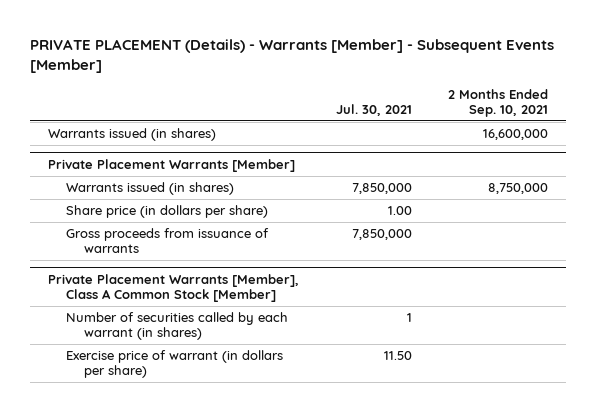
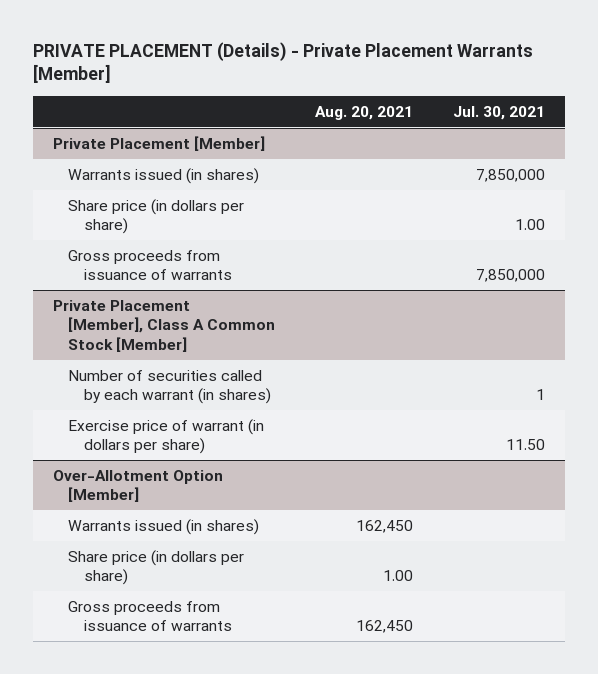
[29,38,554,73] PRIVATE PLACEMENT (Details) - Warrants [Member] - Subsequent Events [Member] -> [32,41,533,84] PRIVATE PLACEMENT (Details) - Private Placement Warrants [Member]
[448,88,549,117] 2 Months Ended Sep. 10, 2021 -> none
none -> [315,105,414,120] Aug. 20, 2021
[48,128,217,142] Warrants issued (in shares) -> none
[48,158,296,172] Private Placement Warrants [Member] -> [52,135,265,151] Private Placement [Member]
[48,273,300,302] Private Placement Warrants [Member], Class A Common Stock [Member] -> [52,299,276,352] Private Placement [Member], Class A Common Stock [Member]
none -> [52,469,223,503] Over-Allotment Option [Member]
none -> [68,518,260,535] Warrants issued (in shares)
none -> [68,549,245,586] Share price (in dollars per share)
none -> [68,600,232,632] Gross proceeds from issuance of warrants

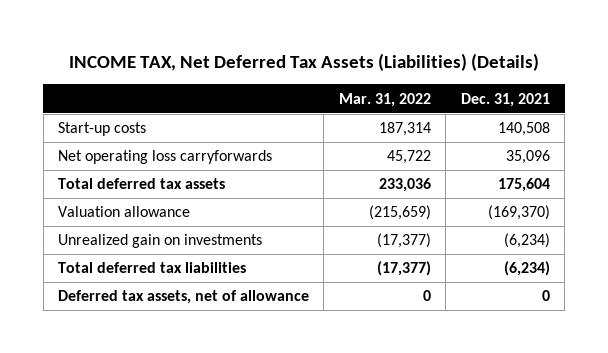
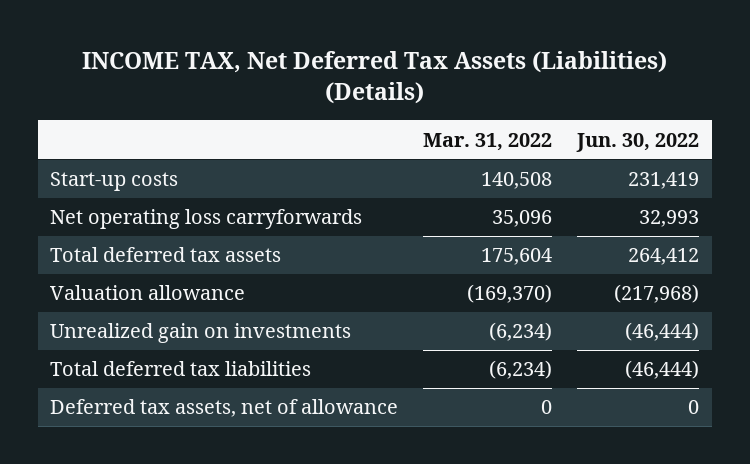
[460,92,550,107] Dec. 31, 2021 -> none
none -> [576,132,700,152] Jun. 30, 2022
[378,122,431,137] 187,314 -> [481,172,553,190] 140,508
[386,150,431,165] 45,722 -> [492,210,553,228] 35,096
[378,178,431,193] 233,036 -> [481,248,553,266] 175,604
[368,205,431,221] (215,659) -> [467,284,553,304] (169,370)
[376,233,431,249] (17,377) -> [489,322,553,342] (6,234)
[376,261,431,277] (17,377) -> [489,360,553,380] (6,234)

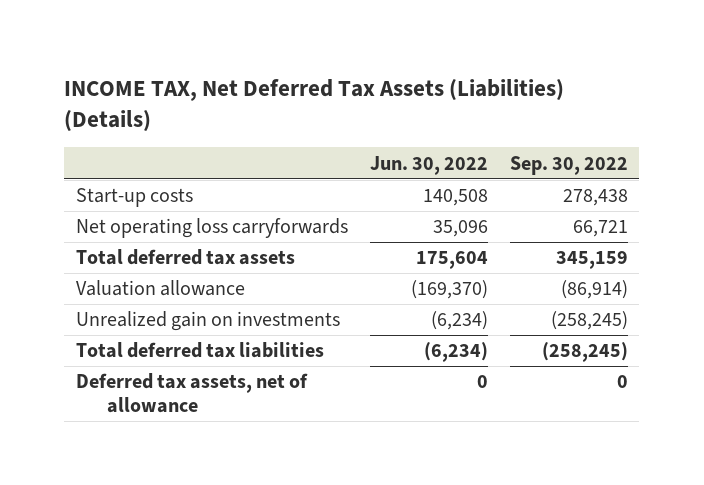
[423,132,553,151] Mar. 31, 2022 -> none
none -> [510,155,629,175] Sep. 30, 2022
[628,172,700,190] 231,419 -> [422,189,488,207] 140,508
[639,210,700,228] 32,993 -> [432,220,488,238] 35,096
[628,248,700,266] 264,412 -> [415,251,488,270] 175,604
[614,284,700,304] (217,968) -> [410,280,488,300] (169,370)
[625,322,700,342] (46,444) -> [430,311,488,331] (6,234)
[625,360,700,380] (46,444) -> [423,342,488,363] (6,234)

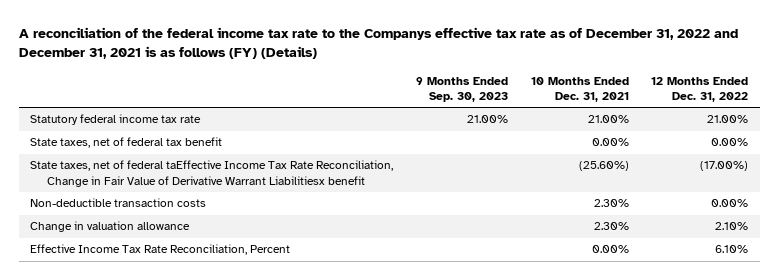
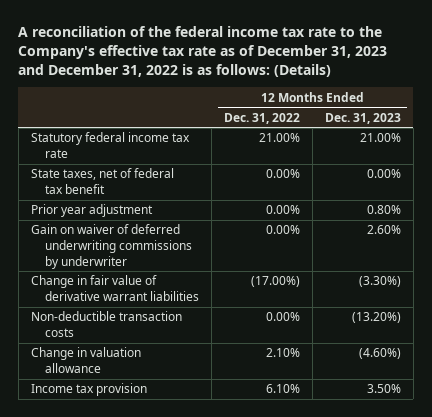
[19,26,739,59] A reconciliation of the federal income tax rate to the Companys effective tax rate as of December 31, 2022 and December 31, 2021 is as follows (FY) (Details) -> [18,26,388,78] A reconciliation of the federal income tax rate to the Company's effective tax rate as of December 31, 2023 and December 31, 2022 is as follows: (Details)
[415,76,508,102] 9 Months Ended Sep. 30, 2023 -> none
[530,76,629,102] 10 Months Ended Dec. 31, 2021 -> none
none -> [325,112,402,124] Dec. 31, 2023
[30,160,394,187] State taxes, net of federal taEffective Income Tax Rate Reconciliation, Change in Fair Value of Derivative Warrant Liabilitiesx benefit -> none
none -> [30,204,153,218] Prior year adjustment
none -> [30,224,193,269] Gain on waiver of deferred underwriting commissions by underwriter
none -> [30,275,200,302] Change in fair value of derivative warrant liabilities
[30,244,291,256] Effective Income Tax Rate Reconciliation, Percent -> [30,383,147,397] Income tax provision

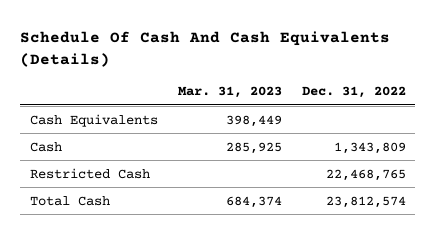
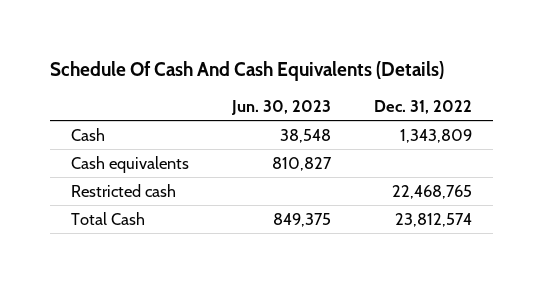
[177,86,282,99] Mar. 31, 2023 -> none
none -> [231,99,332,115] Jun. 30, 2023
[30,113,159,127] Cash Equivalents -> none
none -> [71,155,190,173] Cash equivalents
[30,167,151,179] Restricted Cash -> [71,183,177,197] Restricted cash

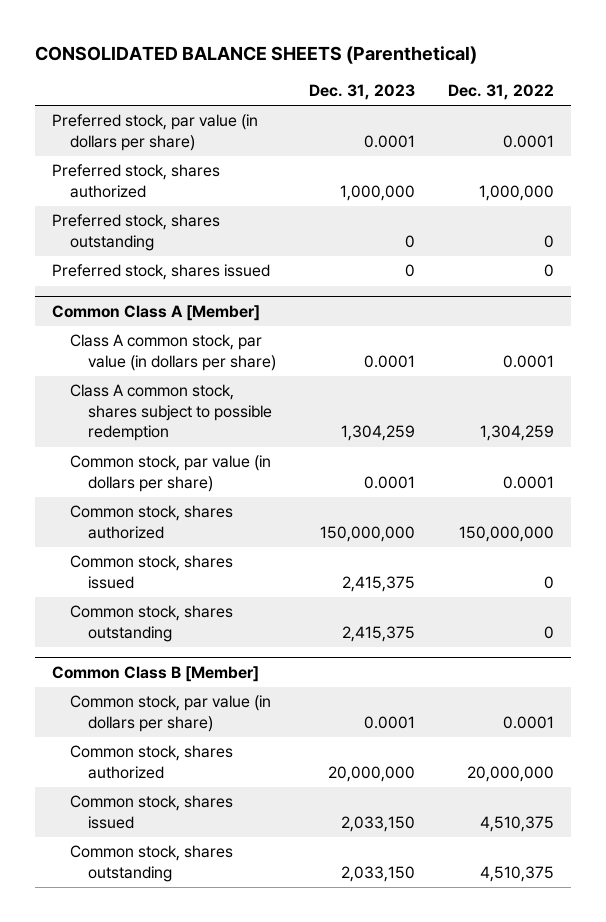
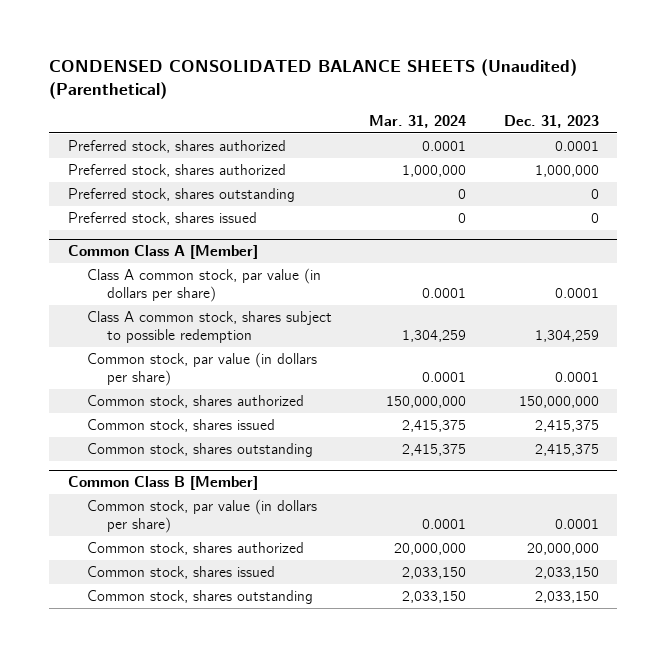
[35,45,478,64] CONSOLIDATED BALANCE SHEETS (Parenthetical) -> [49,58,578,99] CONDENSED CONSOLIDATED BALANCE SHEETS (Unaudited) (Parenthetical)
[448,84,555,101] Dec. 31, 2022 -> none
none -> [369,115,467,129] Mar. 31, 2024
[51,114,258,151] Preferred stock, par value (in dollars per share) -> [67,139,286,153] Preferred stock, shares authorized

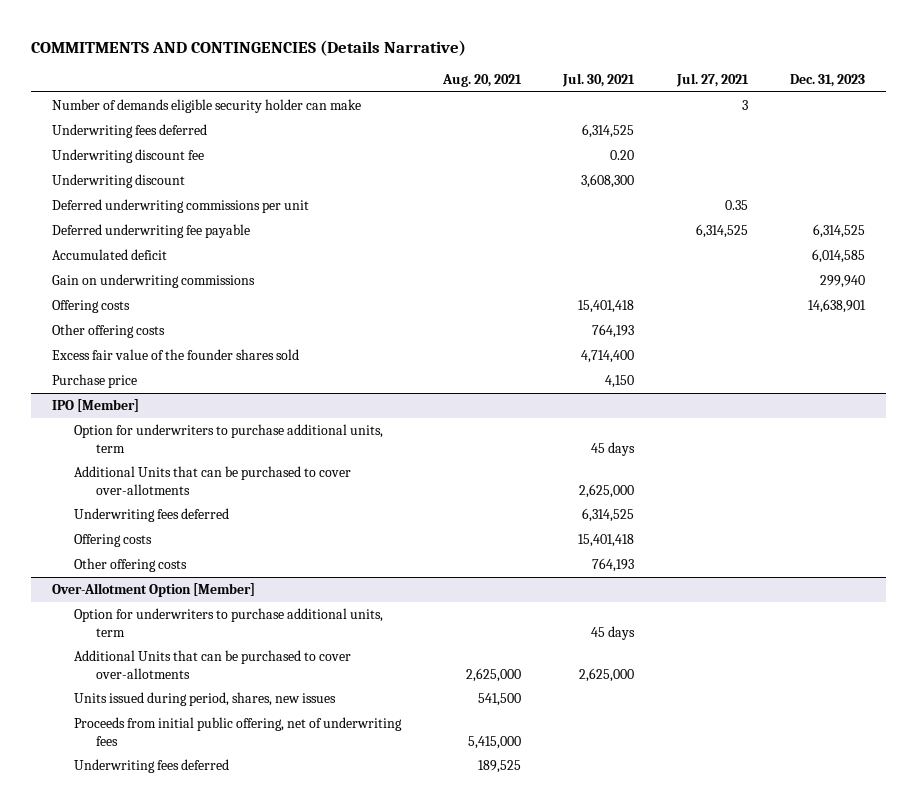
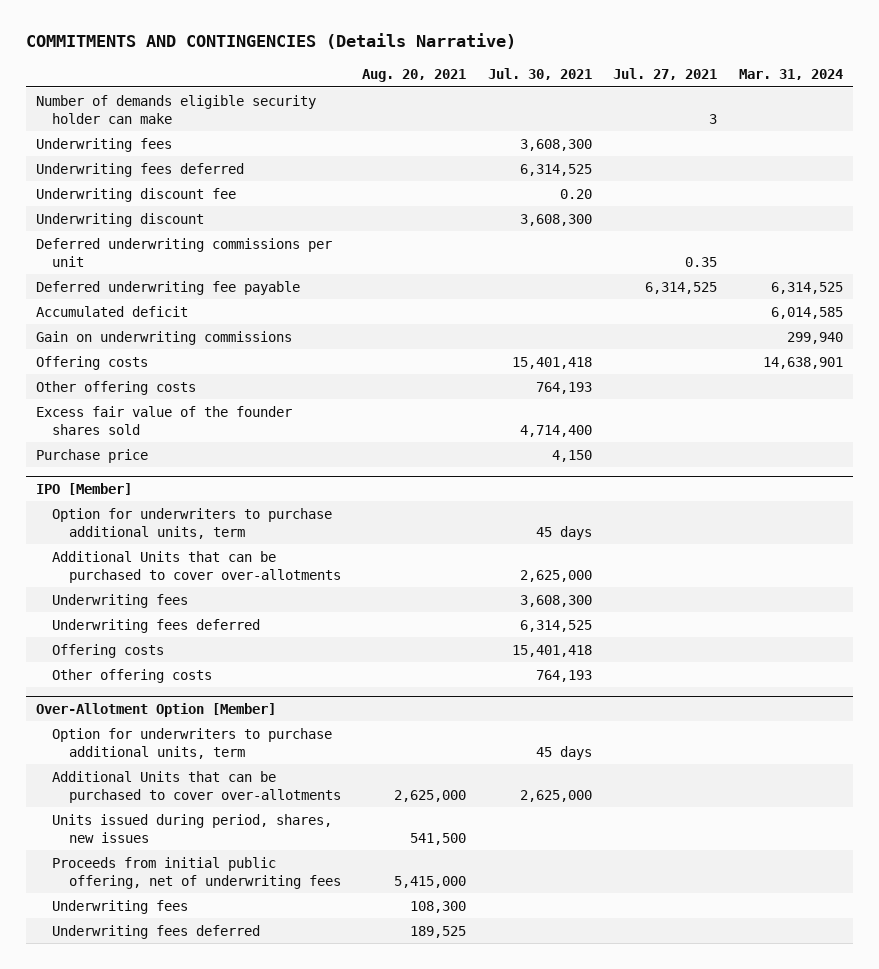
[789,74,865,88] Dec. 31, 2023 -> none
none -> [738,69,843,81] Mar. 31, 2024
none -> [36,137,173,152] Underwriting fees
none -> [52,593,189,608] Underwriting fees
none -> [52,899,189,914] Underwriting fees

